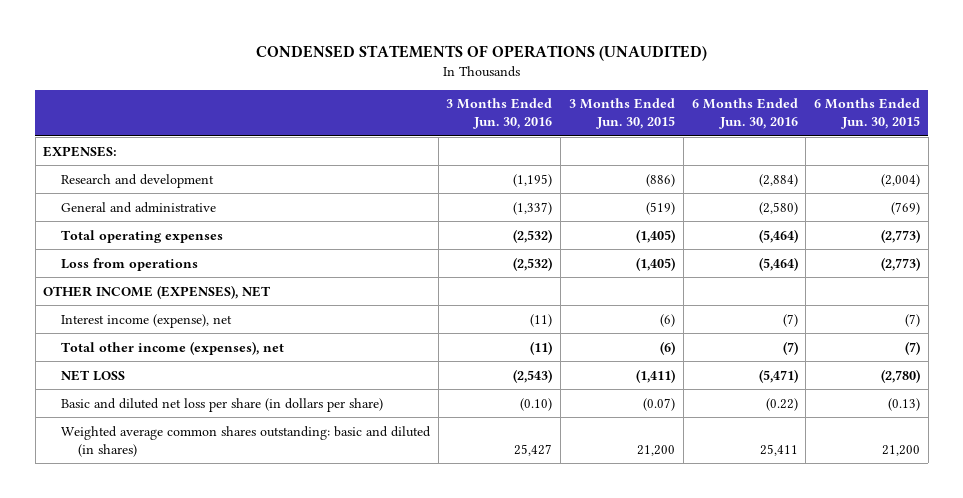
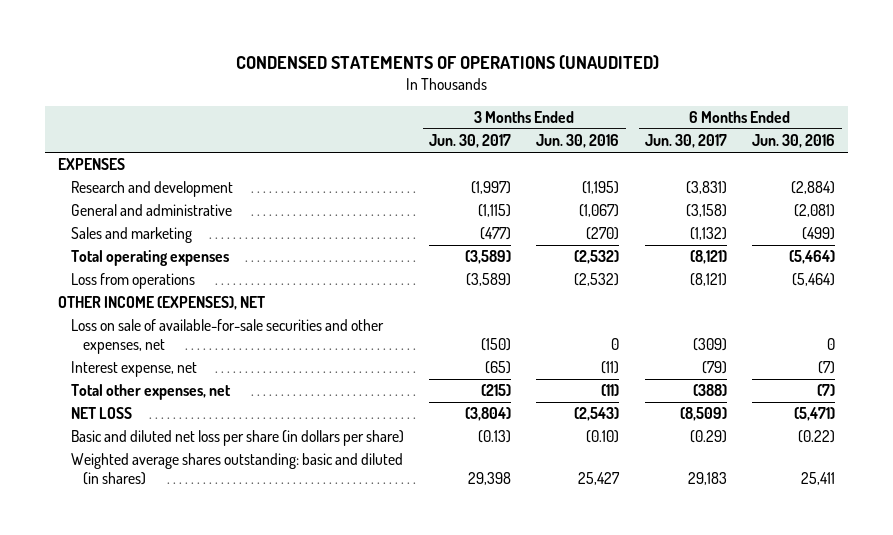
[568,98,675,130] 3 Months Ended Jun. 30, 2015 -> none
[814,98,921,130] 6 Months Ended Jun. 30, 2015 -> none
none -> [429,134,512,149] Jun. 30, 2017
none -> [644,134,727,149] Jun. 30, 2017
[43,145,118,157] EXPENSES: -> [57,158,125,171] EXPENSES
[513,201,553,215] (1,337) -> [579,204,620,218] (1,067)
[758,201,798,215] (2,580) -> [794,204,836,218] (2,081)
none -> [70,227,192,244] Sales and marketing
none -> [70,319,384,355] Loss on sale of available-for-sale securities and other expenses, net
[60,313,232,328] Interest income (expense), net -> [70,361,197,378] Interest expense, net
[60,340,284,355] Total other income (expenses), net -> [70,384,231,401] Total other expenses, net
[60,425,431,457] Weighted average common shares outstanding: basic and diluted (in shares) -> [70,453,403,486] Weighted average shares outstanding: basic and diluted (in shares)

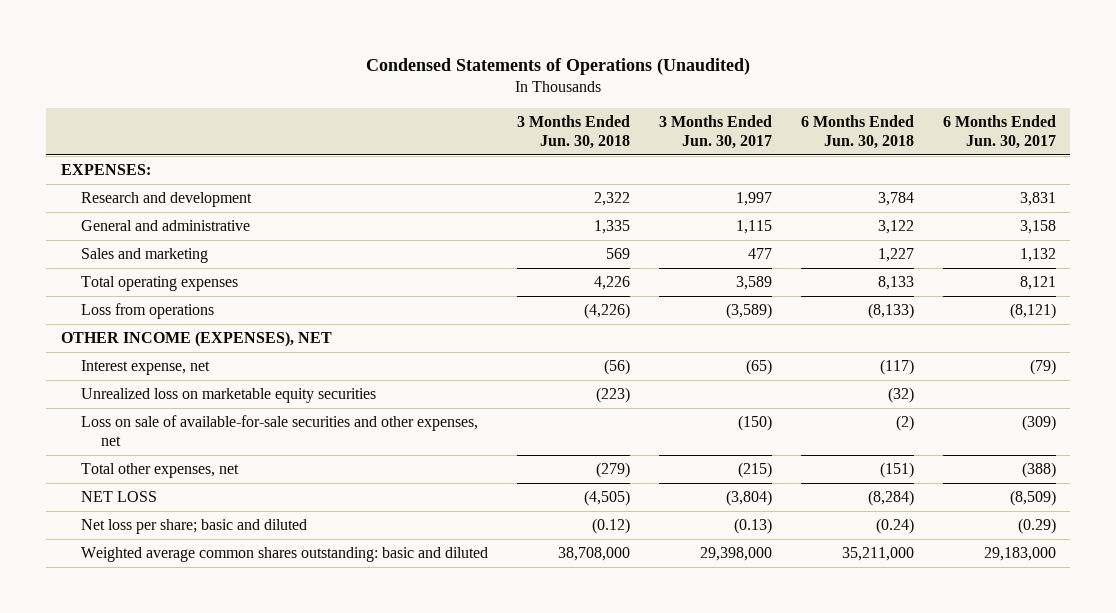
[235,55,659,71] CONDENSED STATEMENTS OF OPERATIONS (UNAUDITED) -> [366,57,751,75] Condensed Statements of Operations (Unaudited)
[536,134,620,149] Jun. 30, 2016 -> none
[752,134,836,149] Jun. 30, 2016 -> none
none -> [516,114,630,149] 3 Months Ended Jun. 30, 2018
none -> [800,114,914,149] 6 Months Ended Jun. 30, 2018
[57,158,125,171] EXPENSES -> [60,164,151,176] EXPENSES:
[471,181,512,195] (1,997) -> [735,192,772,207] 1,997
[685,181,727,195] (3,831) -> [1019,192,1056,207] 3,831
[478,204,512,218] (1,115) -> [735,220,772,235] 1,115
[685,204,727,218] (3,158) -> [1019,220,1056,235] 3,158
[480,227,512,241] (477) -> [747,248,772,260] 477
[689,227,727,241] (1,132) -> [1019,248,1056,263] 1,132
[465,250,512,265] (3,589) -> [735,276,772,291] 3,589
[689,250,727,265] (8,121) -> [1019,276,1056,291] 8,121
none -> [80,388,376,404] Unrealized loss on marketable equity securities
[70,319,384,355] Loss on sale of available-for-sale securities and other expenses, net -> [80,415,478,447] Loss on sale of available-for-sale securities and other expenses, net
[70,430,404,447] Basic and diluted net loss per share (in dollars per share) -> [80,519,307,535] Net loss per share; basic and diluted
[70,453,403,486] Weighted average shares outstanding: basic and diluted (in shares) -> [80,547,488,563] Weighted average common shares outstanding: basic and diluted
[468,472,512,486] 29,398 -> [699,547,772,562] 29,398,000
[687,472,727,486] 29,183 -> [983,547,1056,562] 29,183,000

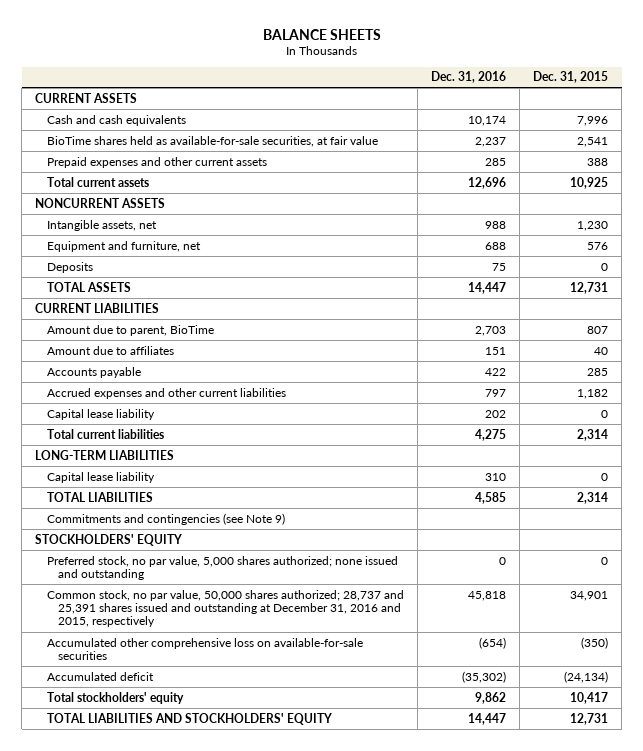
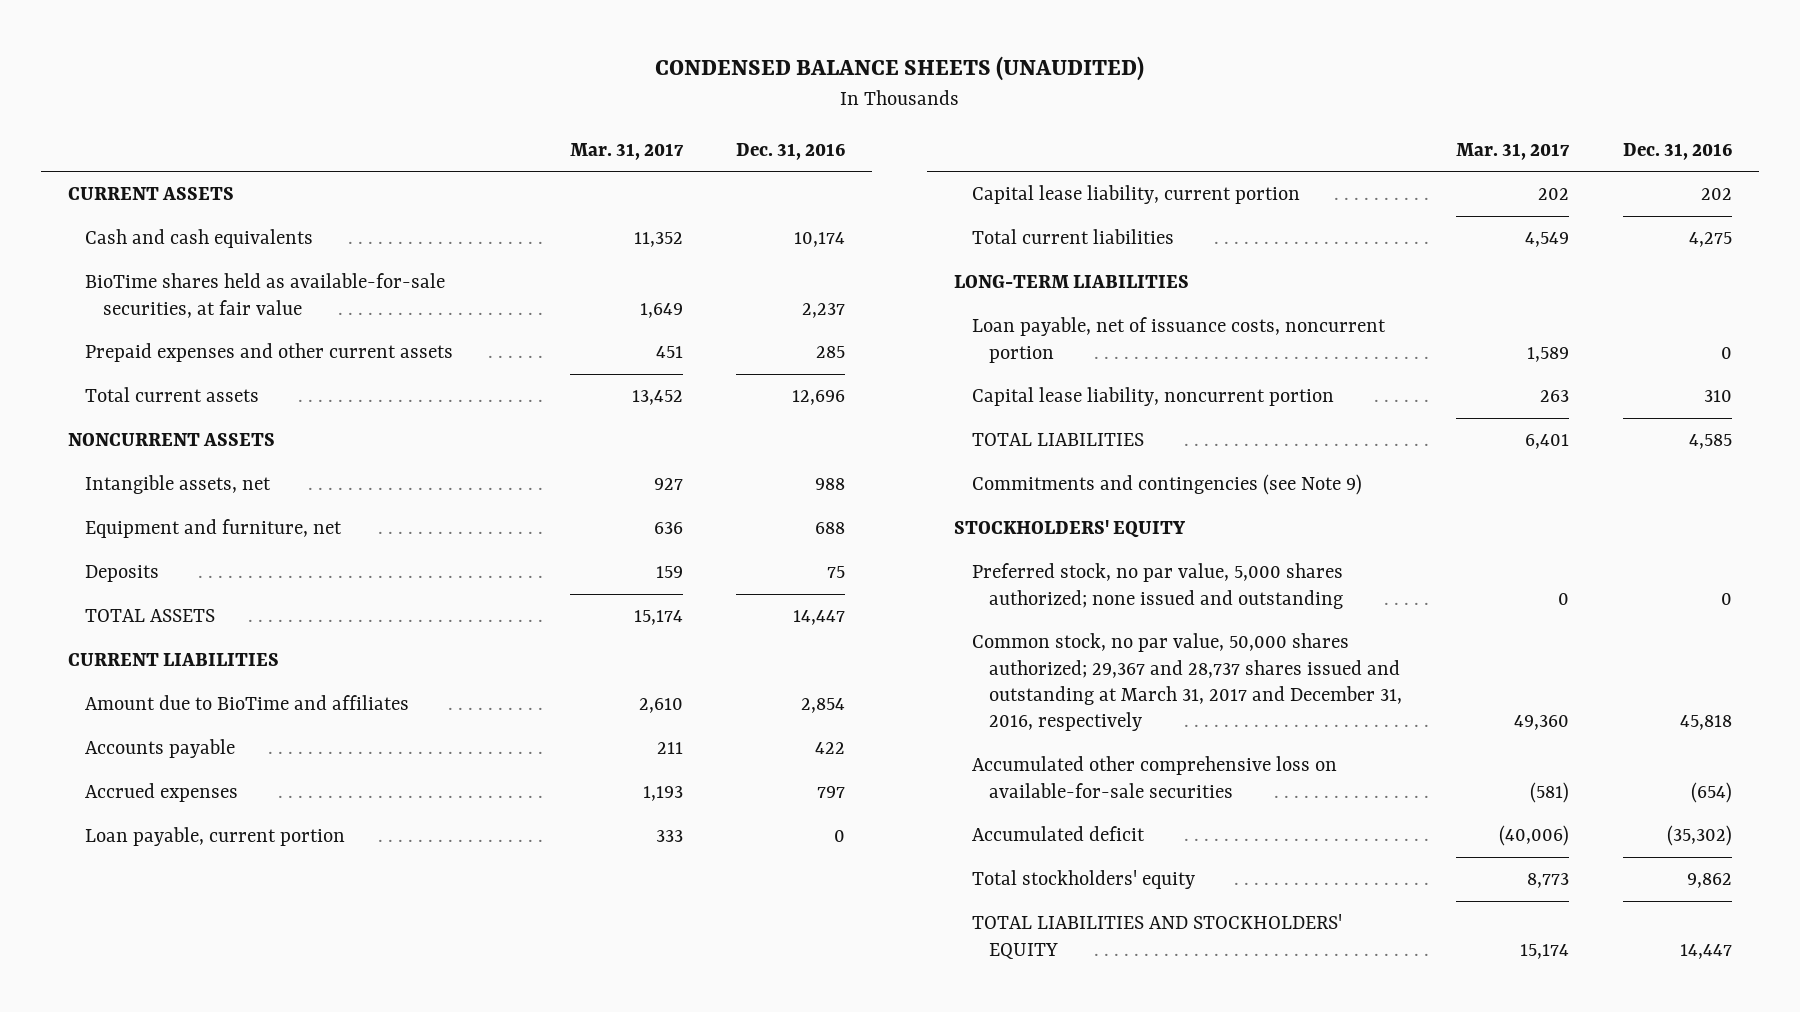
[262,28,381,40] BALANCE SHEETS -> [654,56,1144,82] CONDENSED BALANCE SHEETS (UNAUDITED)
[533,71,609,84] Dec. 31, 2015 -> none
none -> [569,142,684,160] Mar. 31, 2017
[46,345,174,355] Amount due to affiliates -> none
[46,324,214,336] Amount due to parent, BioTime -> [85,695,410,711] Amount due to BioTime and affiliates
[475,325,507,336] 2,703 -> [801,698,846,714] 2,854
[46,387,286,399] Accrued expenses and other current liabilities -> [85,783,239,803] Accrued expenses
none -> [85,827,346,847] Loan payable, current portion
[46,408,155,420] Capital lease liability -> [971,185,1300,205] Capital lease liability, current portion
none -> [971,317,1386,363] Loan payable, net of issuance costs, noncurrent portion
[46,471,155,483] Capital lease liability -> [971,387,1334,407] Capital lease liability, noncurrent portion
[46,589,404,628] Common stock, no par value, 50,000 shares authorized; 28,737 and 25,391 shares issued and outstanding at December 31, 2016 and 2015, respectively -> [971,633,1403,732] Common stock, no par value, 50,000 shares authorized; 29,367 and 28,737 shares issued and outstanding at March 31, 2017 and December 31, 2016, respectively

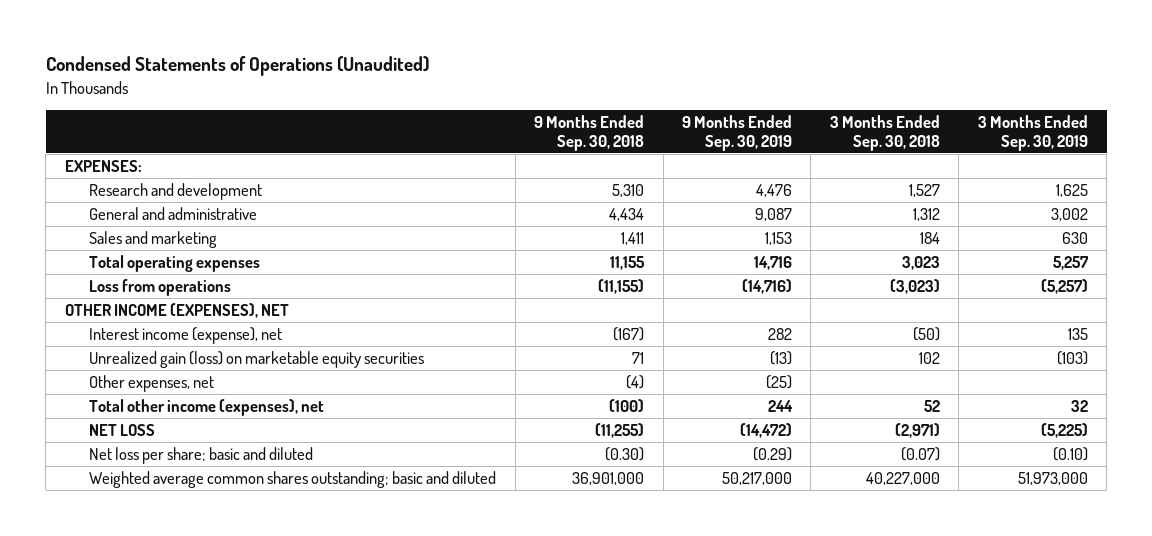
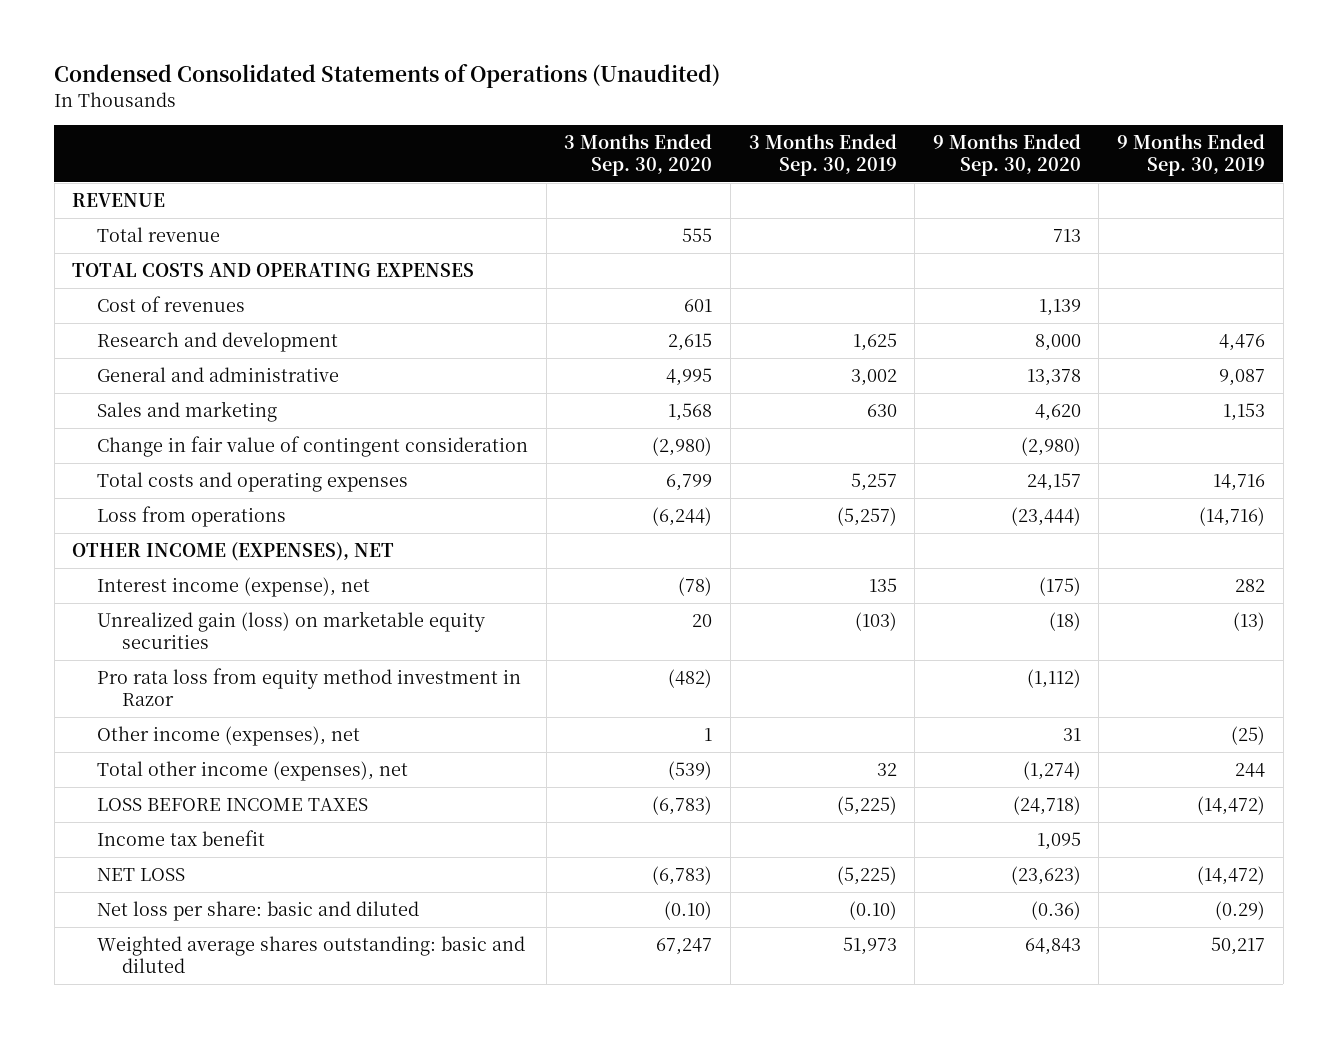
[45,56,429,77] Condensed Statements of Operations (Unaudited) -> [54,64,721,89] Condensed Consolidated Statements of Operations (Unaudited)
[534,114,645,152] 9 Months Ended Sep. 30, 2018 -> none
[829,114,940,152] 3 Months Ended Sep. 30, 2018 -> none
none -> [564,133,713,177] 3 Months Ended Sep. 30, 2020
none -> [932,133,1081,177] 9 Months Ended Sep. 30, 2020
none -> [72,192,166,207] REVENUE
none -> [97,226,221,242] Total revenue
[64,159,142,172] EXPENSES: -> [72,262,475,277] TOTAL COSTS AND OPERATING EXPENSES
none -> [97,295,246,312] Cost of revenues
none -> [97,435,529,457] Change in fair value of contingent consideration
[89,254,261,272] Total operating expenses -> [97,471,409,492] Total costs and operating expenses
none -> [97,667,522,707] Pro rata loss from equity method investment in Razor
[89,374,215,392] Other expenses, net -> [97,725,361,746] Other income (expenses), net
none -> [97,797,369,811] LOSS BEFORE INCOME TAXES
none -> [97,829,266,846] Income tax benefit
[89,446,314,464] Net loss per share; basic and diluted -> [97,900,420,921] Net loss per share: basic and diluted
[89,470,497,488] Weighted average common shares outstanding; basic and diluted -> [97,935,526,974] Weighted average shares outstanding: basic and diluted
[722,471,793,485] 50,217,000 -> [1211,936,1266,955] 50,217
[1017,471,1088,485] 51,973,000 -> [842,936,897,955] 51,973

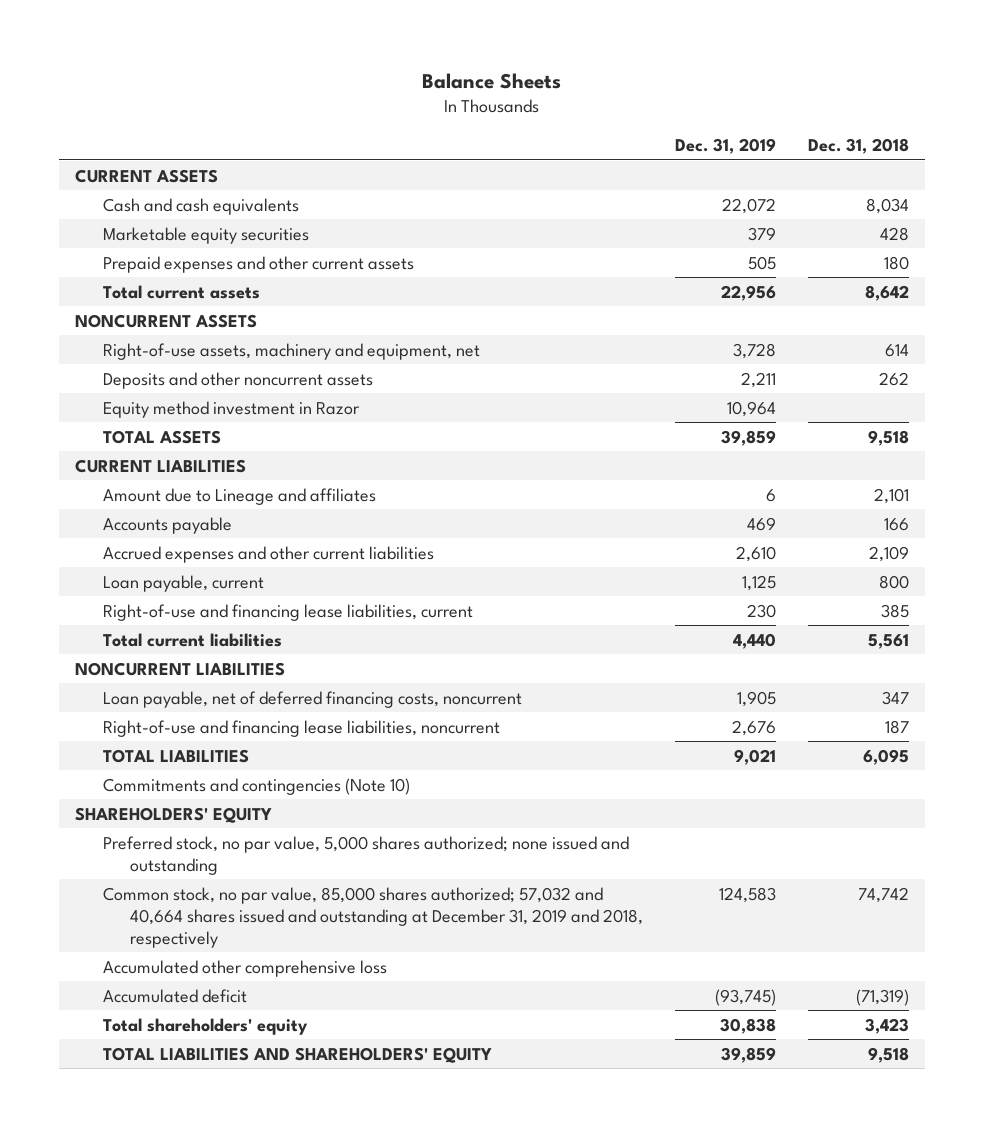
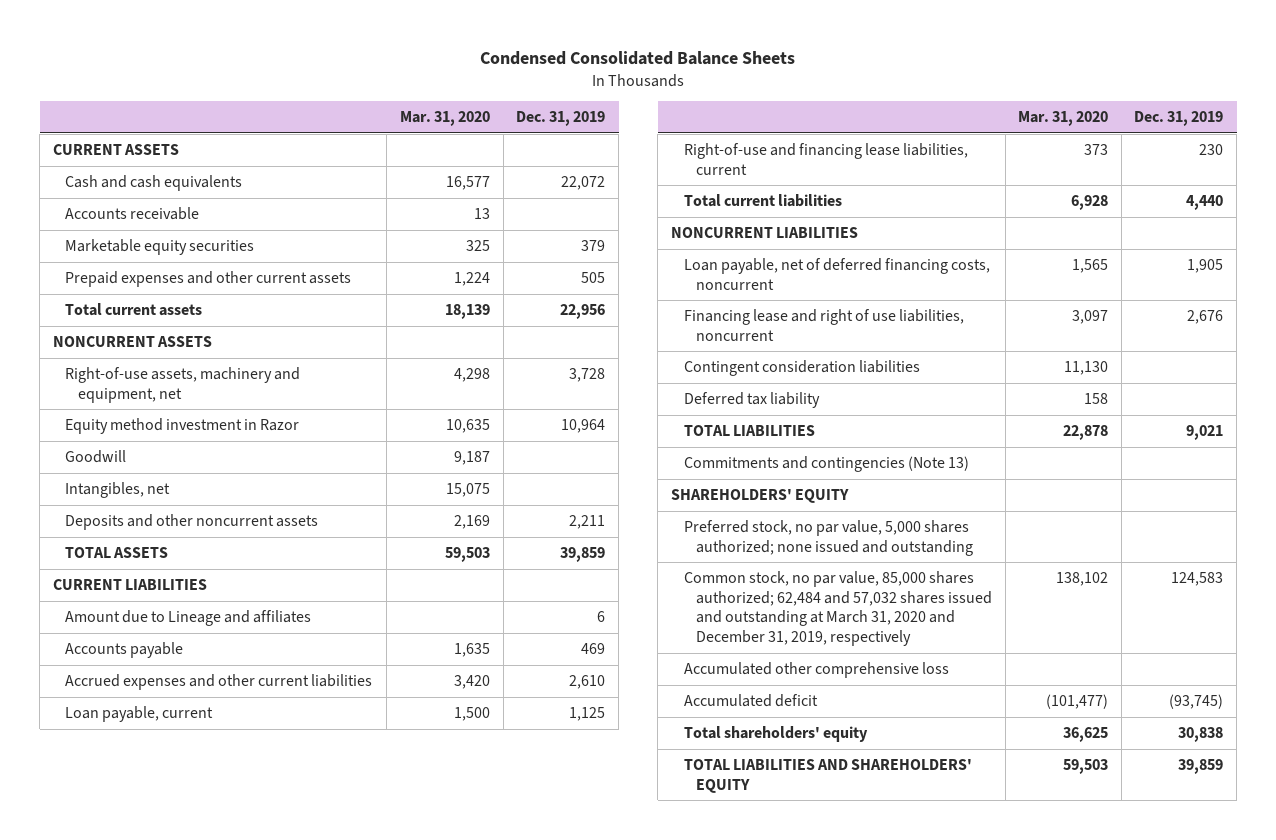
[422,72,562,89] Balance Sheets -> [480,51,796,66] Condensed Consolidated Balance Sheets
[807,138,909,155] Dec. 31, 2018 -> none
none -> [400,111,491,127] Mar. 31, 2020
none -> [65,206,200,220] Accounts receivable
none -> [65,449,127,463] Goodwill
none -> [65,481,171,498] Intangibles, net
[102,371,373,389] Deposits and other noncurrent assets -> [65,513,319,530] Deposits and other noncurrent assets
[102,719,500,737] Right-of-use and financing lease liabilities, noncurrent -> [683,308,964,341] Financing lease and right of use liabilities, noncurrent
none -> [683,359,920,376] Contingent consideration liabilities
none -> [683,391,820,408] Deferred tax liability
[102,777,410,795] Commitments and contingencies (Note 10) -> [683,455,969,472] Commitments and contingencies (Note 13)
[102,886,643,948] Common stock, no par value, 85,000 shares authorized; 57,032 and 40,664 shares issued and outstanding at December 31, 2019 and 2018, respectively -> [683,570,992,647] Common stock, no par value, 85,000 shares authorized; 62,484 and 57,032 shares issued and outstanding at March 31, 2020 and December 31, 2019, respectively

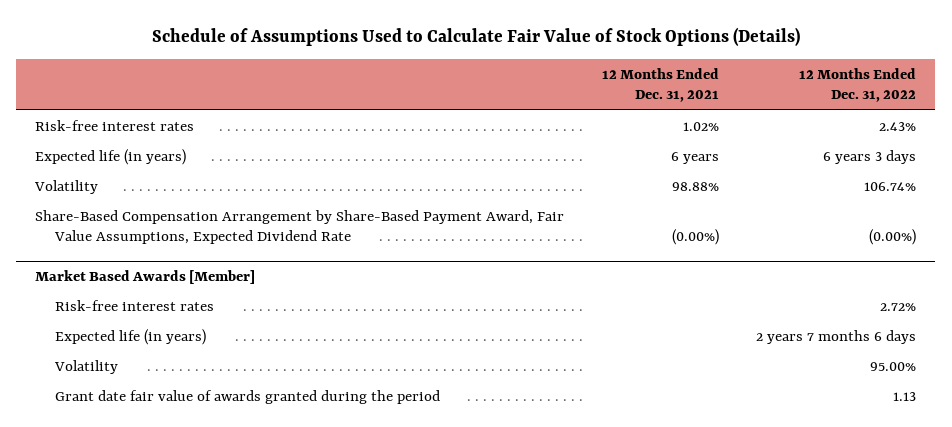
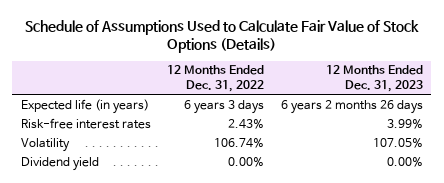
[601,68,719,103] 12 Months Ended Dec. 31, 2021 -> none
none -> [325,65,423,92] 12 Months Ended Dec. 31, 2023
[35,119,195,131] Risk-free interest rates -> [20,117,151,129] Risk-free interest rates
[35,209,565,245] Share-Based Compensation Arrangement by Share-Based Payment Award, Fair Value Assumptions, Expected Dividend Rate -> none
[35,270,256,285] Market Based Awards [Member] -> none
[54,299,214,311] Risk-free interest rates -> none
[54,328,206,345] Expected life (in years) -> none
[53,359,118,374] Volatility -> none
[54,389,440,404] Grant date fair value of awards granted during the period -> none
none -> [20,156,99,171] Dividend yield

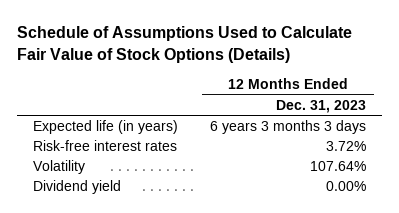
[167,65,265,92] 12 Months Ended Dec. 31, 2022 -> none
[280,99,423,114] 6 years 2 months 26 days -> [210,120,367,135] 6 years 3 months 3 days
[386,118,423,129] 3.99% -> [326,141,367,152] 3.72%
[372,137,423,148] 107.05% -> [310,161,367,172] 107.64%

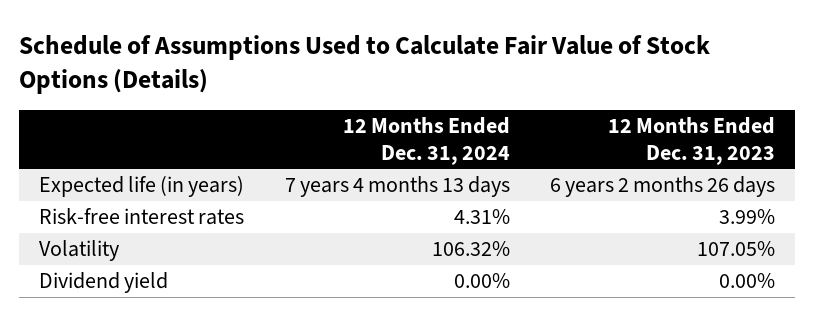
none -> [342,117,510,165] 12 Months Ended Dec. 31, 2024
[210,120,367,135] 6 years 3 months 3 days -> [550,176,776,198] 6 years 2 months 26 days
[326,141,367,152] 3.72% -> [719,209,776,225] 3.99%
[310,161,367,172] 107.64% -> [697,241,776,257] 107.05%

